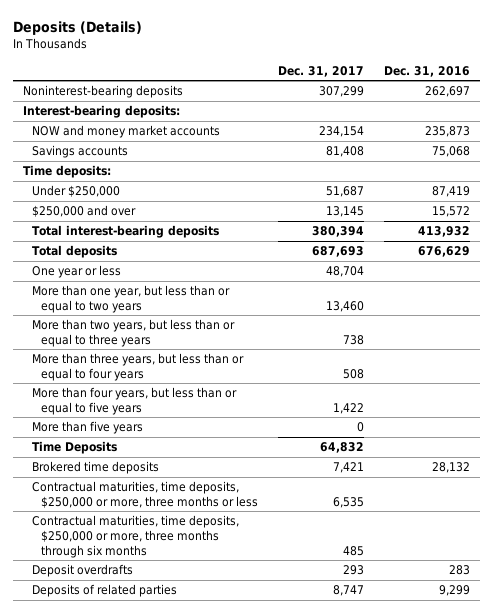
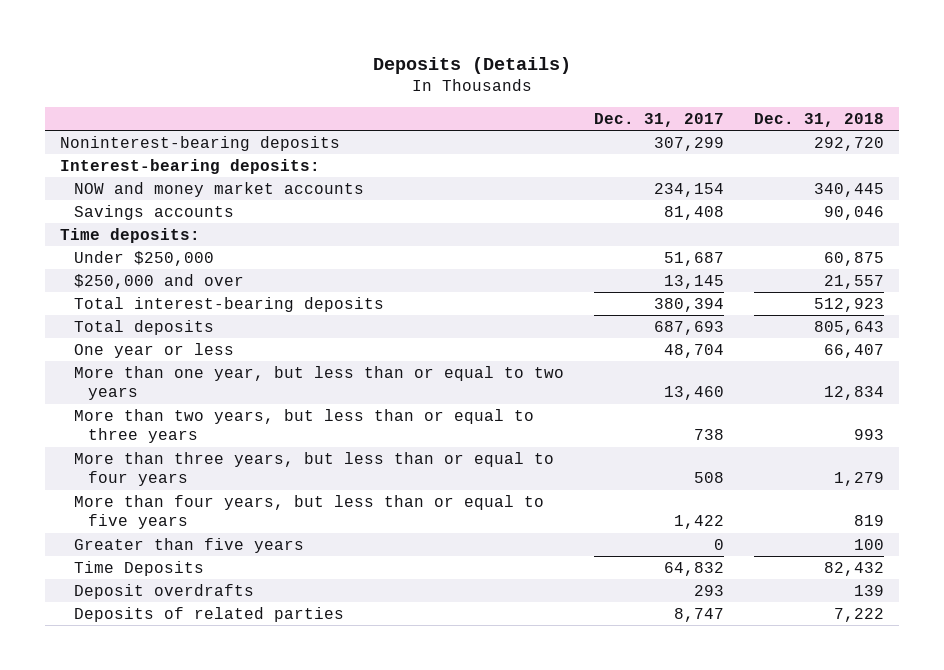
[384,65,471,77] Dec. 31, 2016 -> none
none -> [753,112,884,127] Dec. 31, 2018
[31,421,143,435] More than five years -> [73,537,304,553] Greater than five years
[31,461,159,475] Brokered time deposits -> none
[31,481,258,508] Contractual maturities, time deposits, $250,000 or more, three months or less -> none
[31,515,239,558] Contractual maturities, time deposits, $250,000 or more, three months through six months -> none

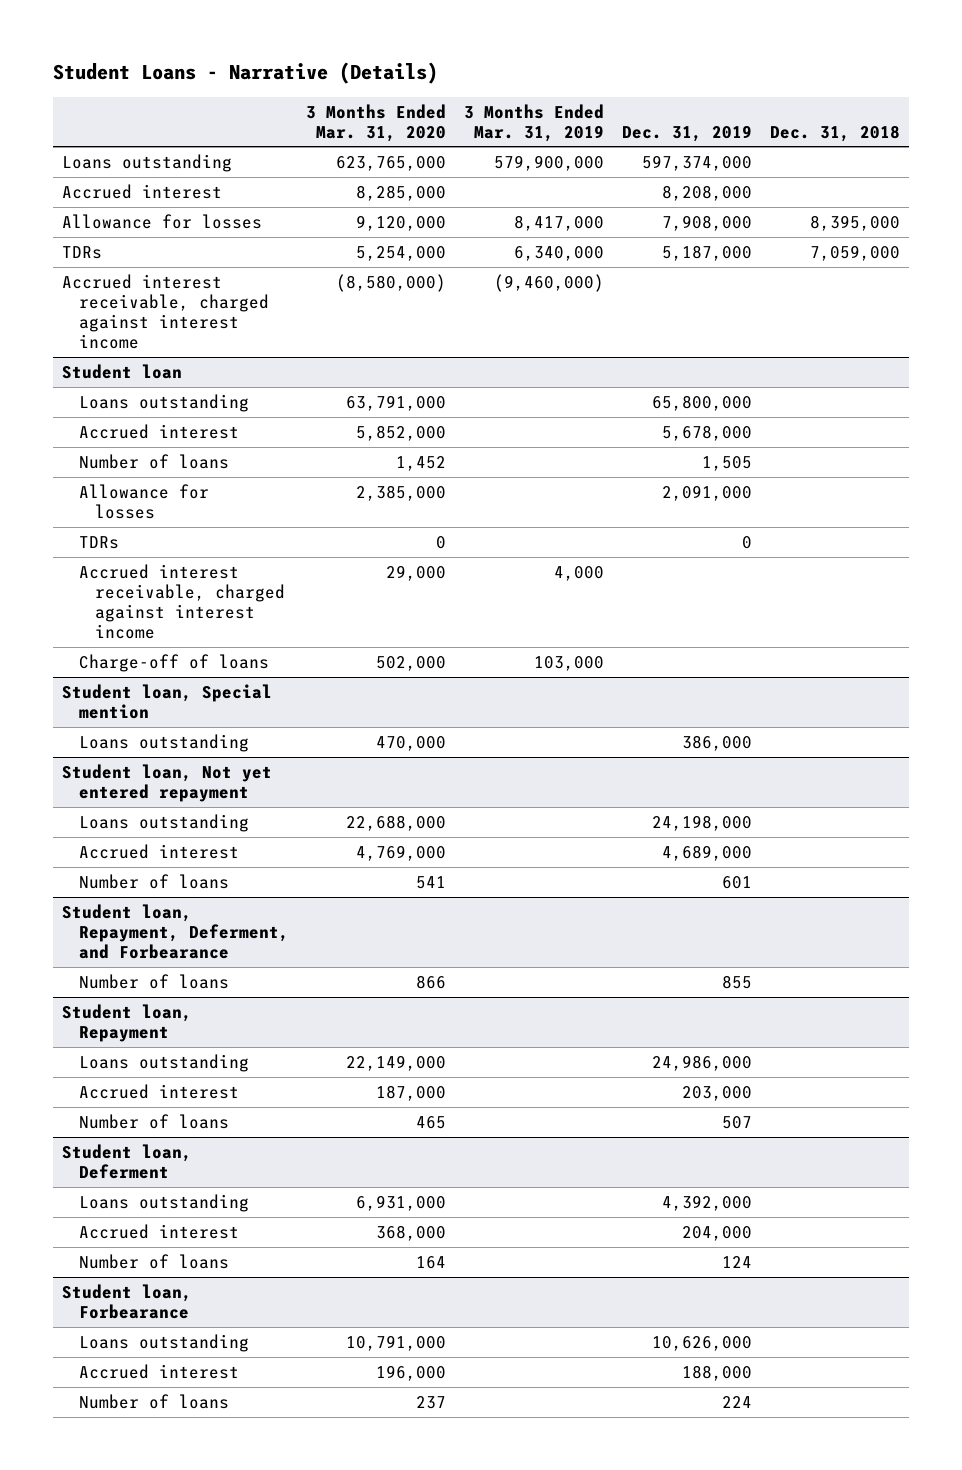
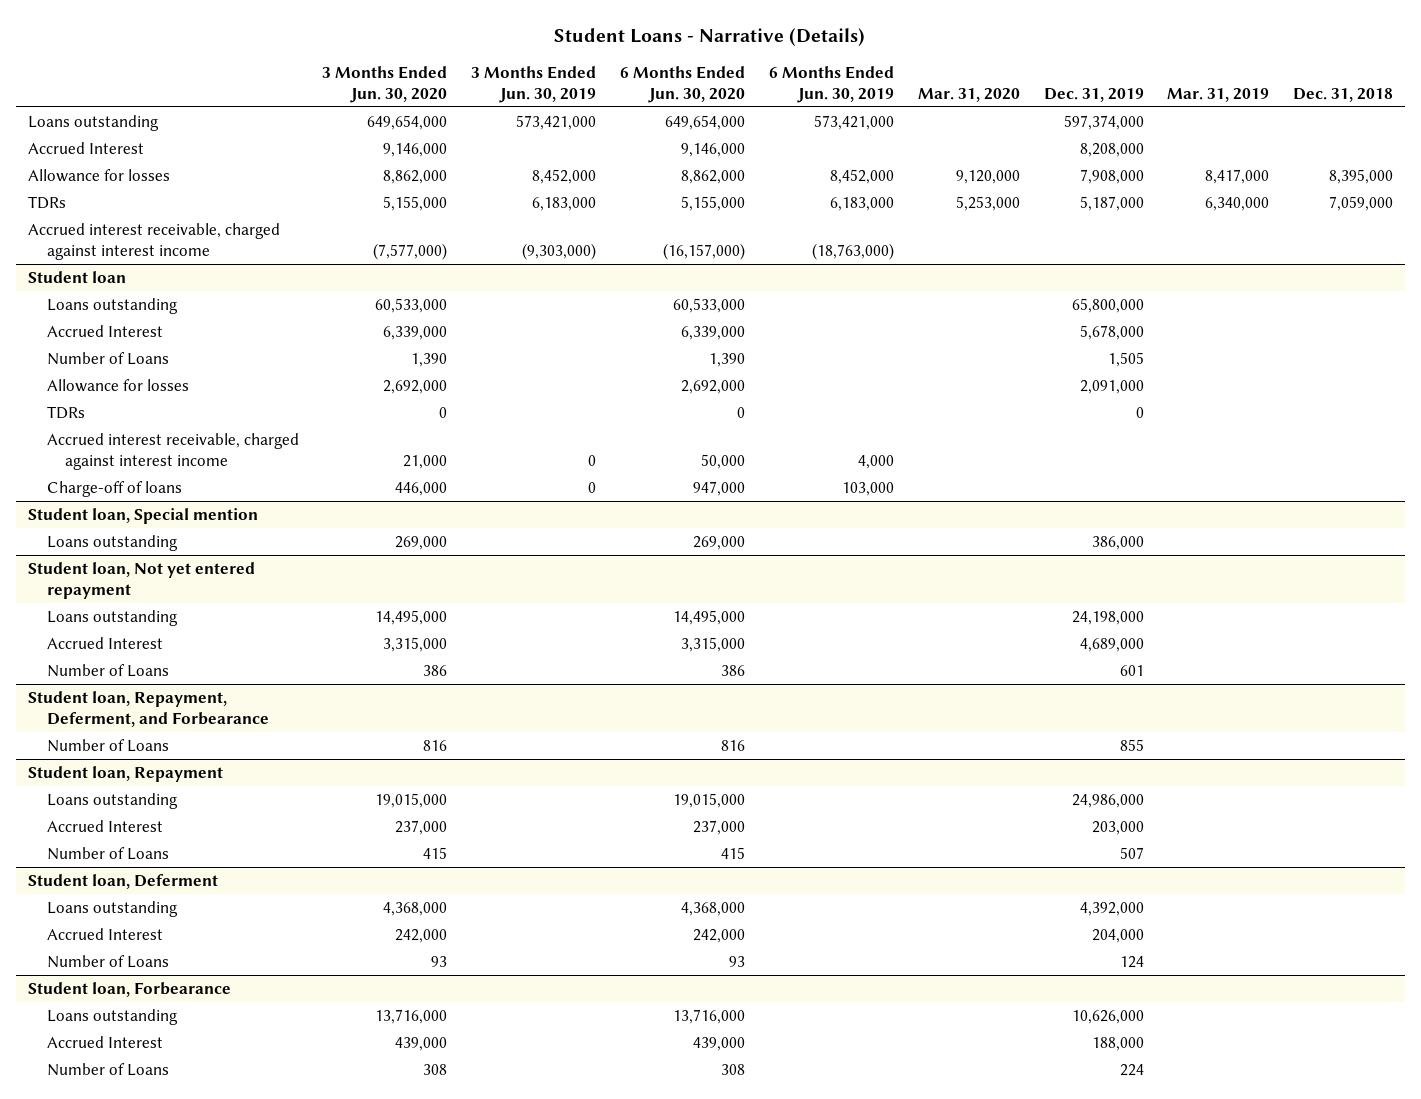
[306,103,447,142] 3 Months Ended Mar. 31, 2020 -> none
[464,103,605,142] 3 Months Ended Mar. 31, 2019 -> none
none -> [322,65,448,103] 3 Months Ended Jun. 30, 2020
none -> [471,65,597,103] 3 Months Ended Jun. 30, 2019
none -> [620,65,746,103] 6 Months Ended Jun. 30, 2020
none -> [768,65,894,103] 6 Months Ended Jun. 30, 2019
none -> [917,87,1020,102] Mar. 31, 2020
none -> [1167,87,1270,102] Mar. 31, 2019
[61,184,222,200] Accrued interest -> [27,141,144,154] Accrued Interest
[78,424,239,440] Accrued interest -> [46,324,163,337] Accrued Interest
[78,454,229,470] Number of loans -> [46,351,169,365] Number of Loans
[78,844,239,860] Accrued interest -> [46,636,163,649] Accrued Interest
[78,874,229,890] Number of loans -> [46,663,169,677] Number of Loans
[78,974,229,990] Number of loans -> [46,738,169,752] Number of Loans
[78,1084,239,1100] Accrued interest -> [46,819,163,832] Accrued Interest
[78,1114,229,1130] Number of loans -> [46,846,169,860] Number of Loans
[78,1224,239,1240] Accrued interest -> [46,927,163,940] Accrued Interest
[78,1254,229,1270] Number of loans -> [46,954,169,968] Number of Loans
[78,1364,239,1380] Accrued interest -> [46,1035,163,1048] Accrued Interest
[78,1394,229,1410] Number of loans -> [46,1062,169,1076] Number of Loans

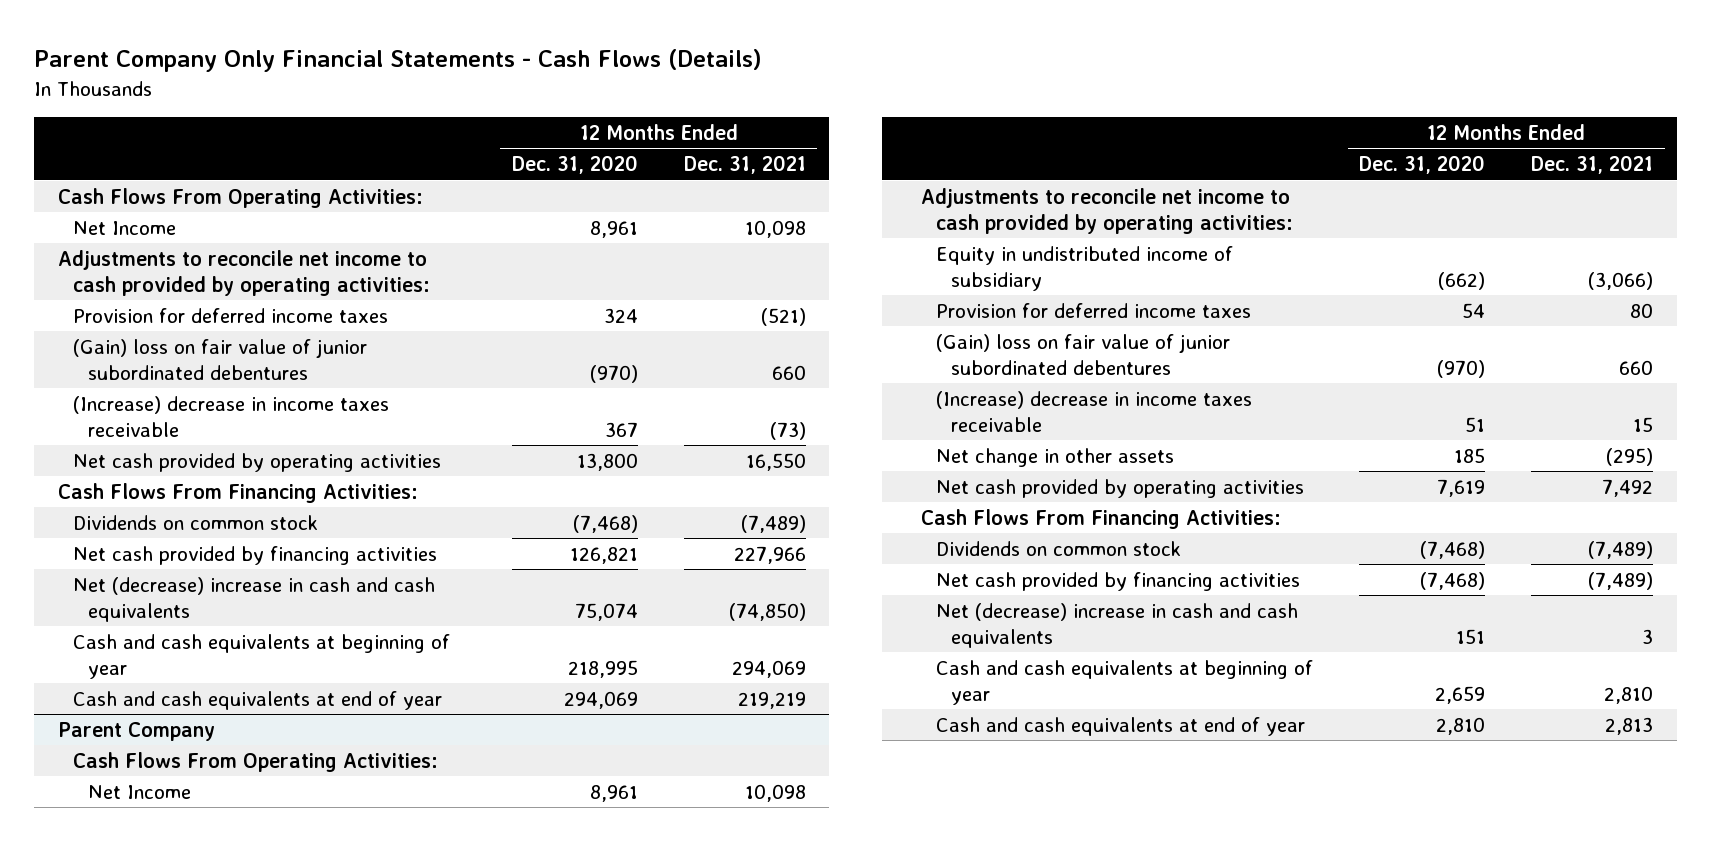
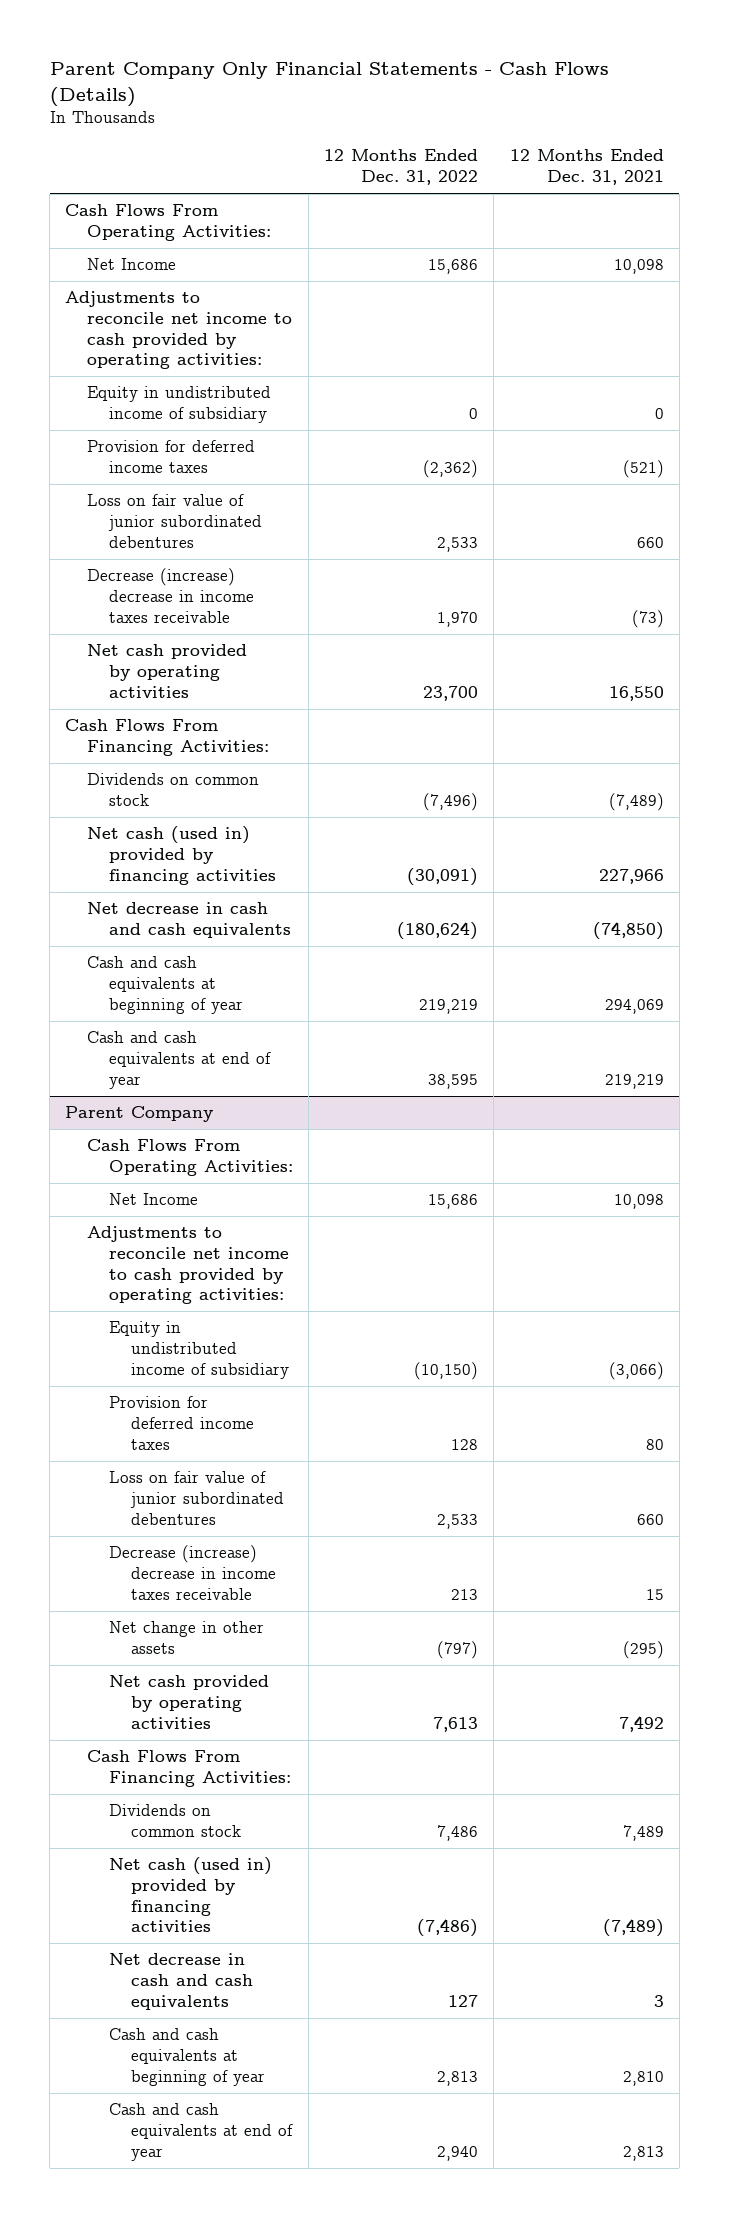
[511,155,638,175] Dec. 31, 2020 -> none
none -> [324,149,479,186] 12 Months Ended Dec. 31, 2022
none -> [87,386,272,423] Equity in undistributed income of subsidiary
[72,338,367,380] (Gain) loss on fair value of junior subordinated debentures -> [87,494,263,548] Loss on fair value of junior subordinated debentures
[72,395,389,437] (Increase) decrease in income taxes receivable -> [87,568,255,623] Decrease (increase) decrease in income taxes receivable
[72,545,437,565] Net cash provided by financing activities -> [87,826,277,885] Net cash (used in) provided by financing activities
[72,576,435,622] Net (decrease) increase in cash and cash equivalents -> [87,902,292,938] Net decrease in cash and cash equivalents
[935,333,1230,375] (Gain) loss on fair value of junior subordinated debentures -> [109,1471,284,1525] Loss on fair value of junior subordinated debentures
[935,390,1252,432] (Increase) decrease in income taxes receivable -> [109,1545,276,1600] Decrease (increase) decrease in income taxes receivable
[1588,540,1654,559] (7,489) -> [622,1824,664,1841] 7,489
[935,571,1300,591] Net cash provided by financing activities -> [109,1857,273,1933] Net cash (used in) provided by financing activities
[935,602,1298,648] Net (decrease) increase in cash and cash equivalents -> [109,1953,253,2010] Net decrease in cash and cash equivalents

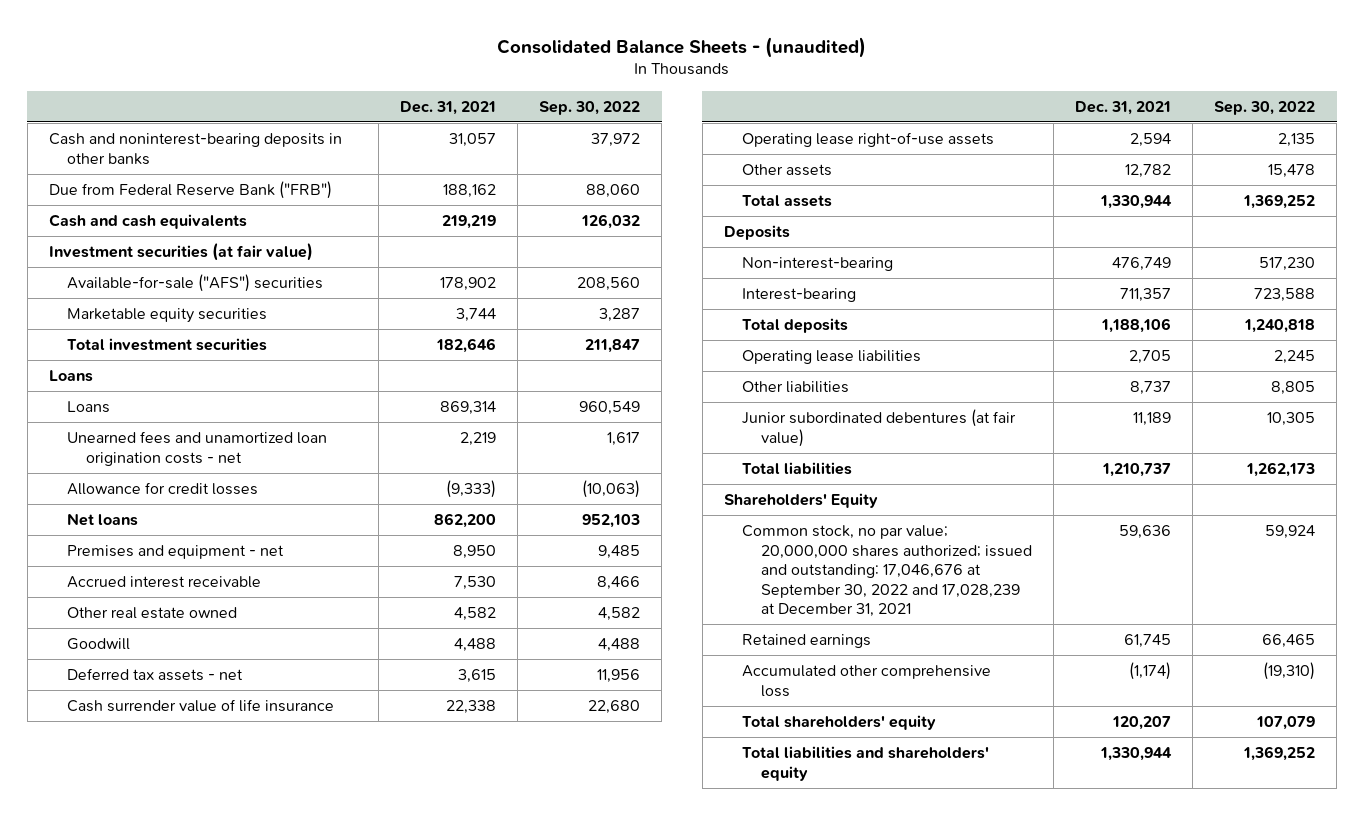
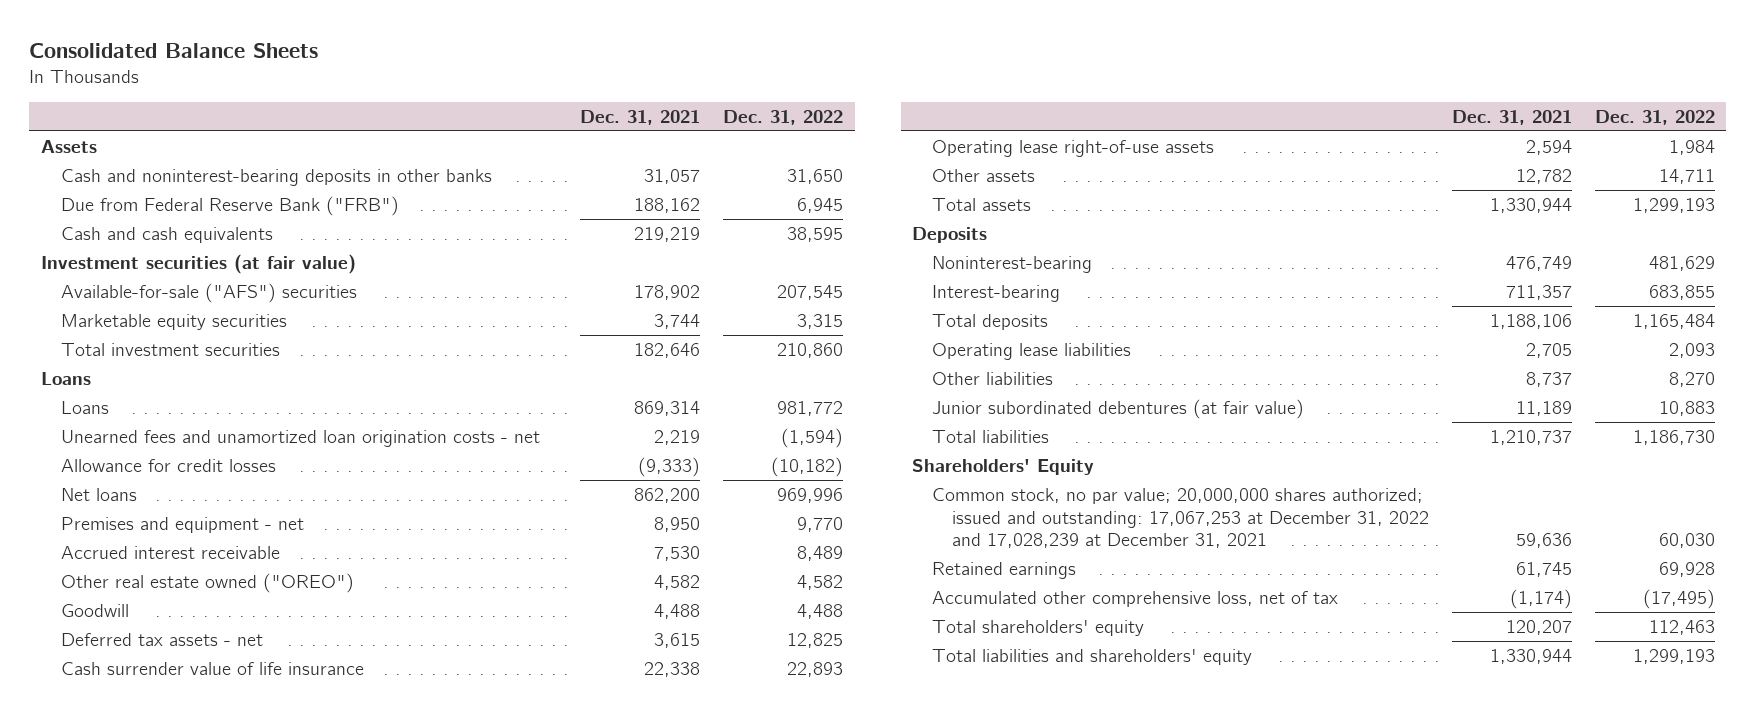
[497,36,867,58] Consolidated Balance Sheets - (unaudited) -> [29,43,319,59] Consolidated Balance Sheets
[539,100,641,115] Sep. 30, 2022 -> none
none -> [723,109,844,125] Dec. 31, 2022
none -> [40,140,97,154] Assets
[67,606,238,619] Other real estate owned -> [60,573,354,594] Other real estate owned ("OREO")
[742,256,894,271] Non-interest-bearing -> [932,256,1093,274] Noninterest-bearing
[742,524,1032,618] Common stock, no par value; 20,000,000 shares authorized; issued and outstanding: 17,046,676 at September 30, 2022 and 17,028,239 at December 31, 2021 -> [932,488,1429,549] Common stock, no par value; 20,000,000 shares authorized; issued and outstanding: 17,067,253 at December 31, 2022 and 17,028,239 at December 31, 2021
[742,664,992,697] Accumulated other comprehensive loss -> [932,591,1339,608] Accumulated other comprehensive loss, net of tax

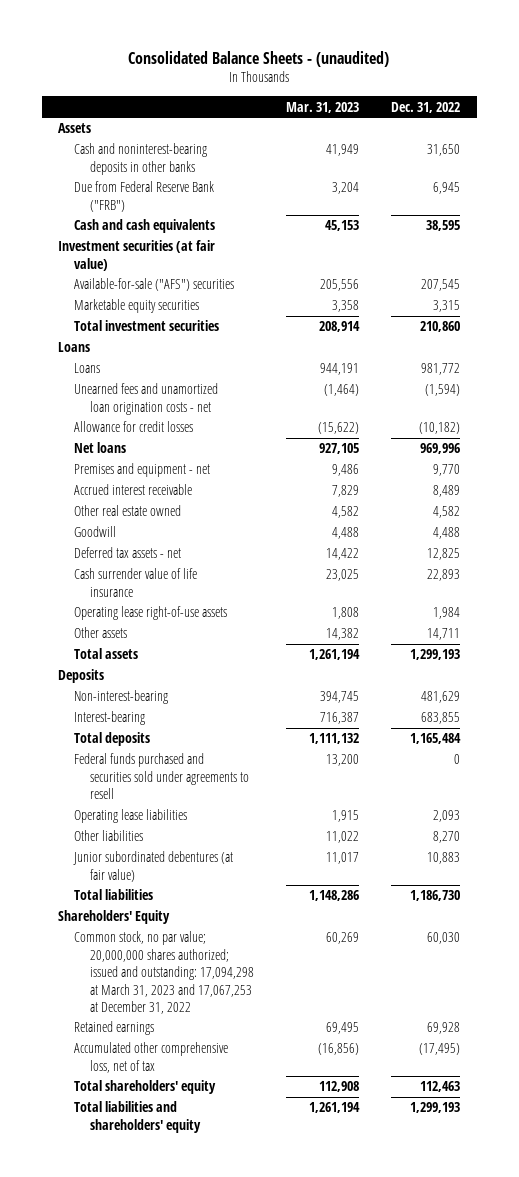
[29,43,319,59] Consolidated Balance Sheets -> [128,50,390,67] Consolidated Balance Sheets - (unaudited)
[580,109,701,125] Dec. 31, 2021 -> none
none -> [286,101,360,113] Mar. 31, 2023
[60,573,354,594] Other real estate owned ("OREO") -> [74,505,182,517] Other real estate owned
[932,256,1093,274] Noninterest-bearing -> [74,690,169,705] Non-interest-bearing
none -> [74,753,250,800] Federal funds purchased and securities sold under agreements to resell
[932,488,1429,549] Common stock, no par value; 20,000,000 shares authorized; issued and outstanding: 17,067,253 at December 31, 2022 and 17,028,239 at December 31, 2021 -> [74,931,255,1014] Common stock, no par value; 20,000,000 shares authorized; issued and outstanding: 17,094,298 at March 31, 2023 and 17,067,253 at December 31, 2022

